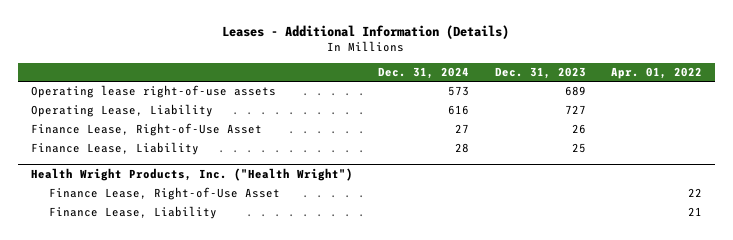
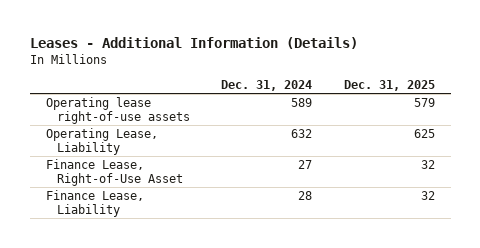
[494,67,586,80] Dec. 31, 2023 -> none
[611,67,703,80] Apr. 01, 2022 -> none
none -> [343,79,435,91] Dec. 31, 2025
[448,86,470,97] 573 -> [291,97,313,107] 589
[448,105,470,116] 616 -> [291,128,313,138] 632
[30,168,353,182] Health Wright Products, Inc. ("Health Wright") -> none
[48,187,280,201] Finance Lease, Right-of-Use Asset -> none
[48,206,217,220] Finance Lease, Liability -> none

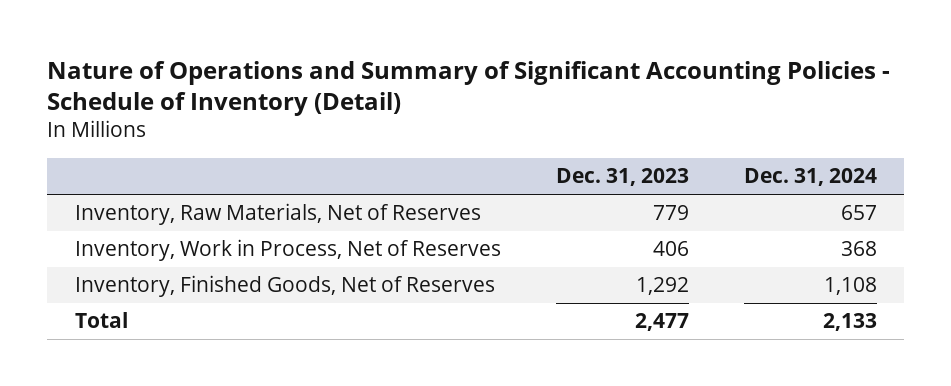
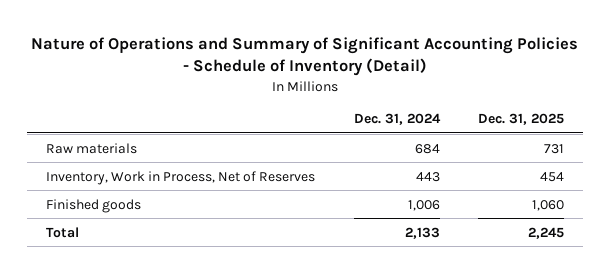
[555,168,689,187] Dec. 31, 2023 -> none
none -> [477,113,564,126] Dec. 31, 2025
[74,203,481,226] Inventory, Raw Materials, Net of Reserves -> [46,142,138,154] Raw materials
[840,205,877,221] 657 -> [414,143,440,154] 684
[840,241,877,257] 368 -> [415,171,440,182] 443
[74,275,495,298] Inventory, Finished Goods, Net of Reserves -> [46,198,142,213] Finished goods
[823,277,877,296] 1,108 -> [407,199,440,211] 1,006

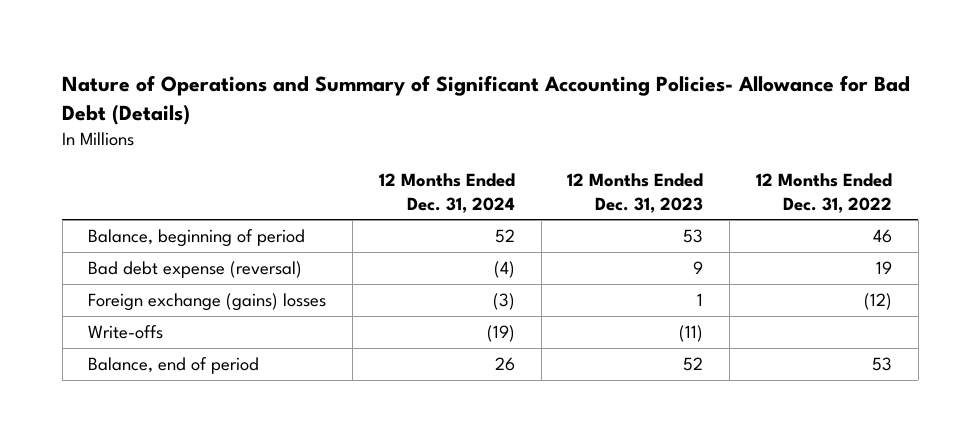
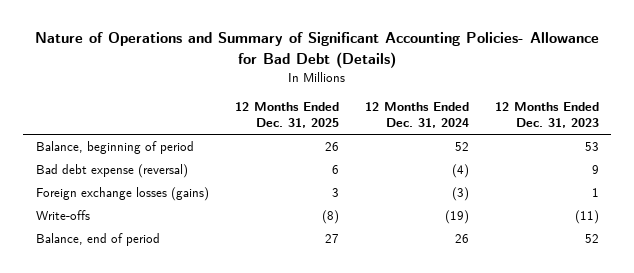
[755,172,892,213] 12 Months Ended Dec. 31, 2022 -> none
none -> [234,101,339,129] 12 Months Ended Dec. 31, 2025
[88,293,327,312] Foreign exchange (gains) losses -> [35,186,209,201] Foreign exchange losses (gains)

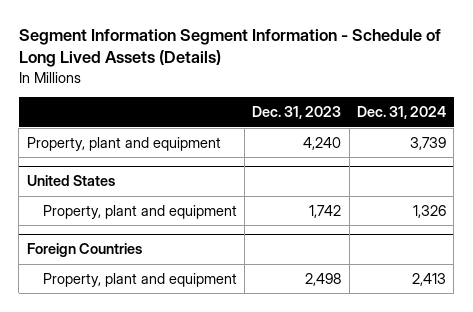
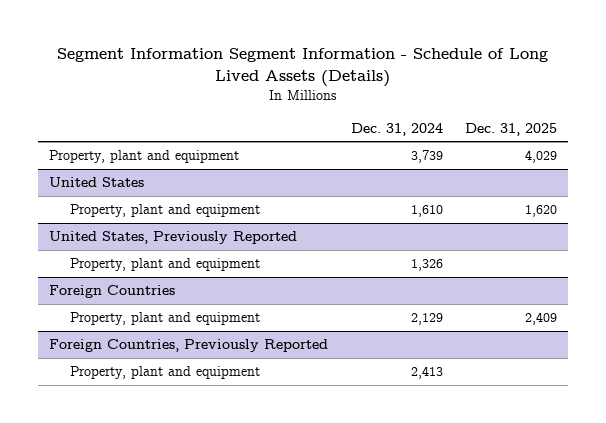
[252,106,342,120] Dec. 31, 2023 -> none
none -> [465,122,558,136] Dec. 31, 2025
none -> [69,204,260,218] Property, plant and equipment
none -> [48,231,297,245] United States, Previously Reported
none -> [69,312,260,326] Property, plant and equipment
none -> [48,339,328,353] Foreign Countries, Previously Reported

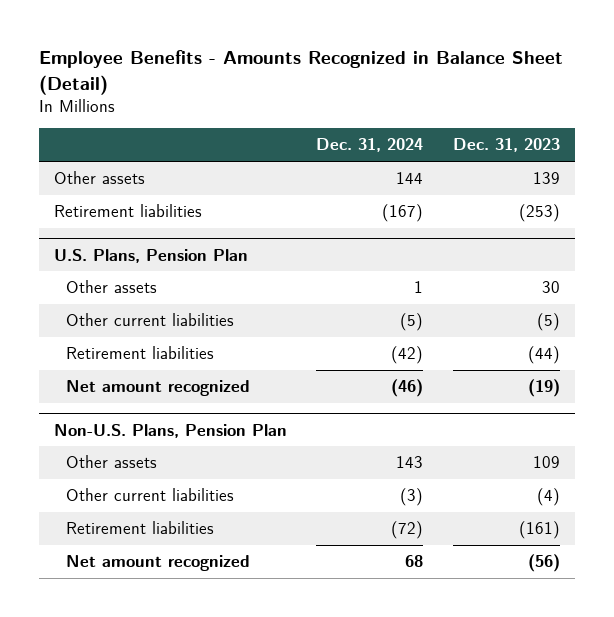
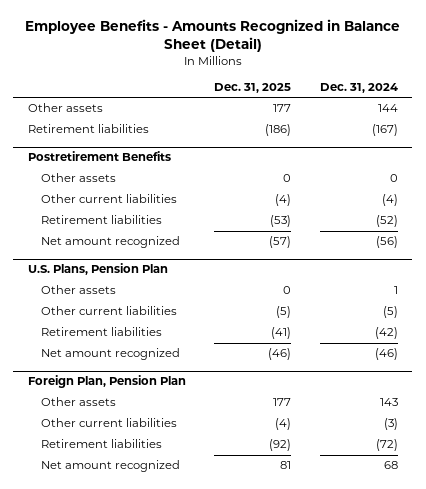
[453,138,561,153] Dec. 31, 2023 -> none
none -> [214,83,292,94] Dec. 31, 2025
none -> [27,151,171,162] Postretirement Benefits
none -> [40,173,116,183] Other assets
none -> [40,194,177,204] Other current liabilities
none -> [40,215,162,225] Retirement liabilities
none -> [40,236,180,249] Net amount recognized
[53,423,287,438] Non-U.S. Plans, Pension Plan -> none
none -> [27,375,186,389] Foreign Plan, Pension Plan

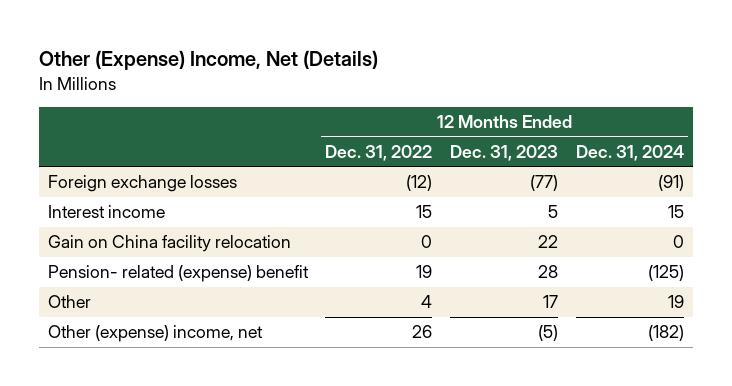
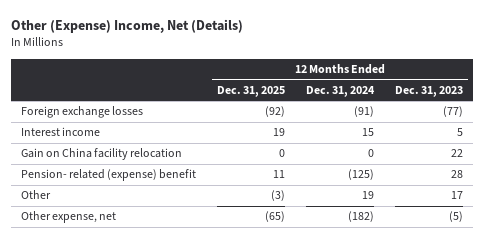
[325,144,433,161] Dec. 31, 2022 -> none
none -> [217,85,286,97] Dec. 31, 2025
[47,325,263,343] Other (expense) income, net -> [21,211,117,224] Other expense, net

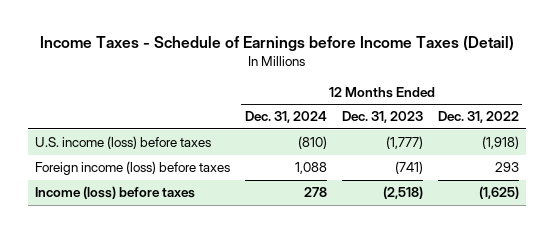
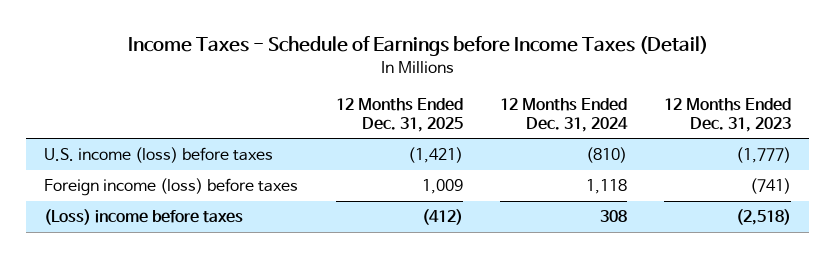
[437,111,519,124] Dec. 31, 2022 -> none
none -> [335,97,463,132] 12 Months Ended Dec. 31, 2025
[295,162,328,175] 1,088 -> [585,179,627,195] 1,118
[35,186,196,200] Income (loss) before taxes -> [44,209,244,226] (Loss) income before taxes
[304,187,328,198] 278 -> [599,210,627,223] 308

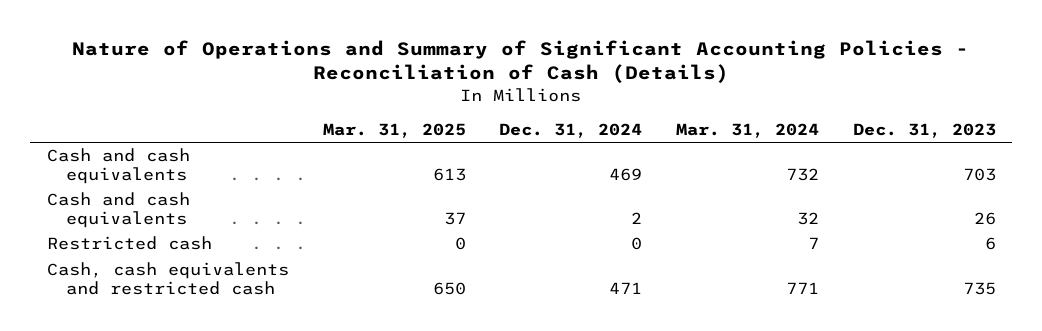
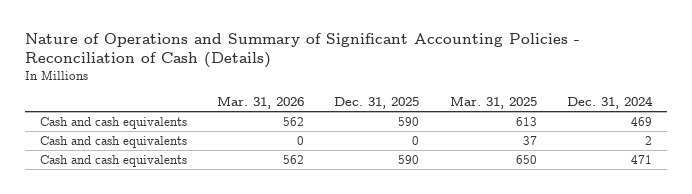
[675,122,819,138] Mar. 31, 2024 -> none
[852,122,996,138] Dec. 31, 2023 -> none
none -> [217,96,305,110] Mar. 31, 2026
none -> [334,97,420,110] Dec. 31, 2025
[46,236,212,251] Restricted cash -> none
[46,262,289,296] Cash, cash equivalents and restricted cash -> [39,154,187,167] Cash and cash equivalents

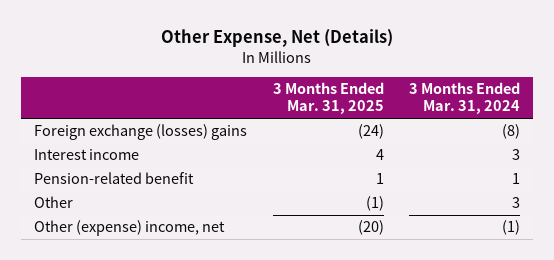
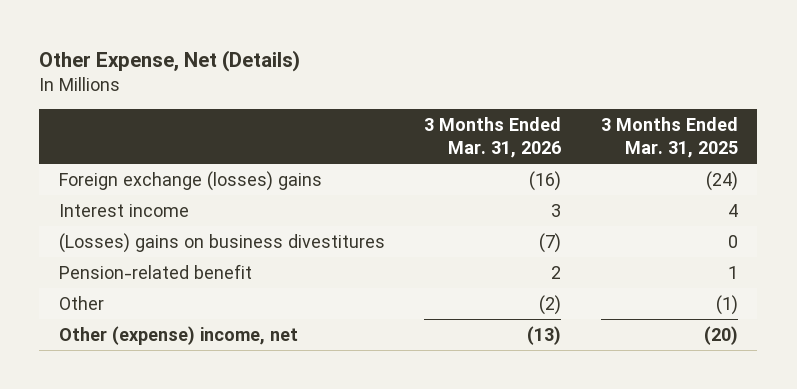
[409,82,521,115] 3 Months Ended Mar. 31, 2024 -> none
none -> [424,117,562,159] 3 Months Ended Mar. 31, 2026
none -> [58,232,385,253] (Losses) gains on business divestitures

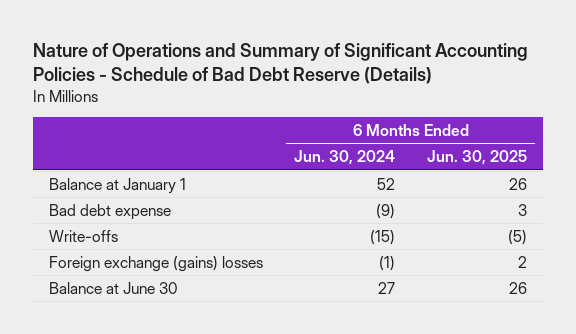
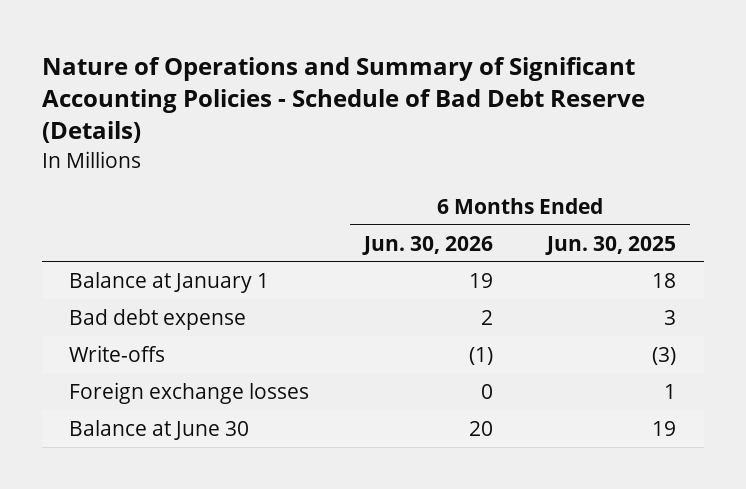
[294,150,396,166] Jun. 30, 2024 -> none
none -> [361,235,493,255] Jun. 30, 2026
[509,177,528,190] 26 -> [652,272,677,288] 18
[508,229,528,245] (5) -> [652,346,677,365] (3)
[48,255,263,272] Foreign exchange (gains) losses -> [69,381,310,404] Foreign exchange losses
[518,255,528,268] 2 -> [664,383,677,399] 1
[509,281,528,294] 26 -> [652,420,677,436] 19

